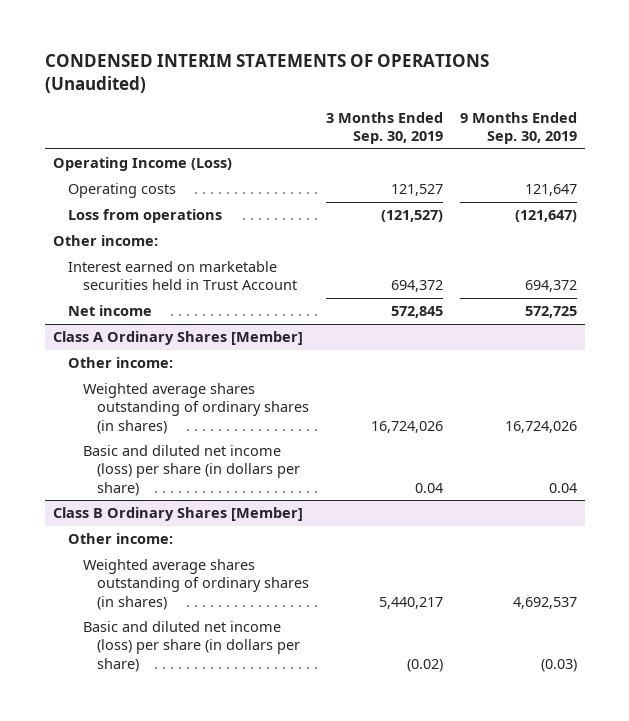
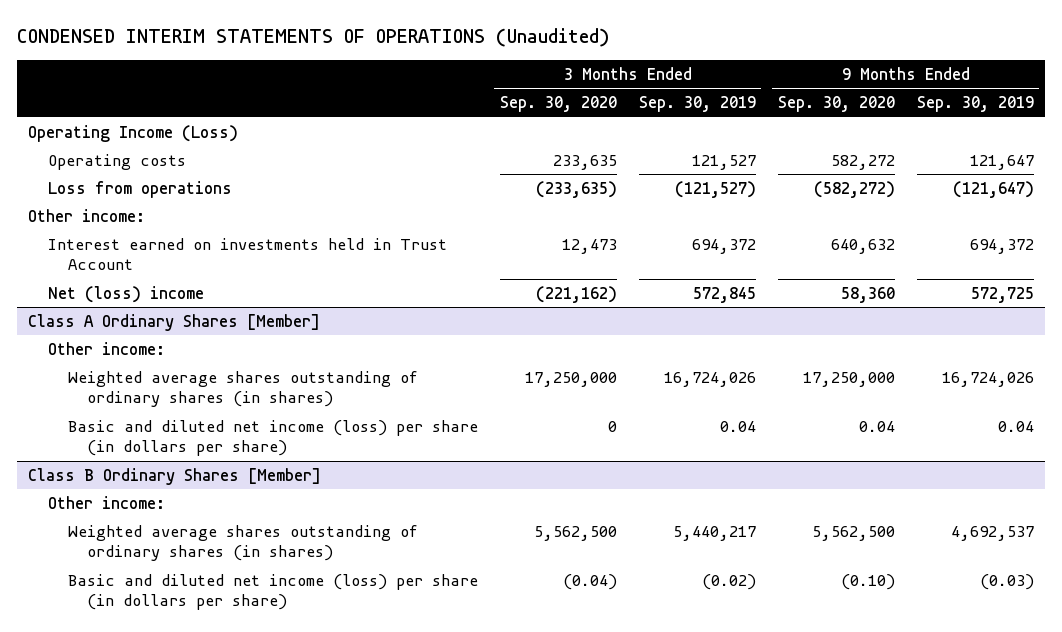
none -> [499,96,617,113] Sep. 30, 2020
none -> [777,96,895,113] Sep. 30, 2020
[67,261,297,291] Interest earned on marketable securities held in Trust Account -> [48,237,448,271] Interest earned on investments held in Trust Account
[67,305,152,317] Net income -> [48,285,205,303] Net (loss) income

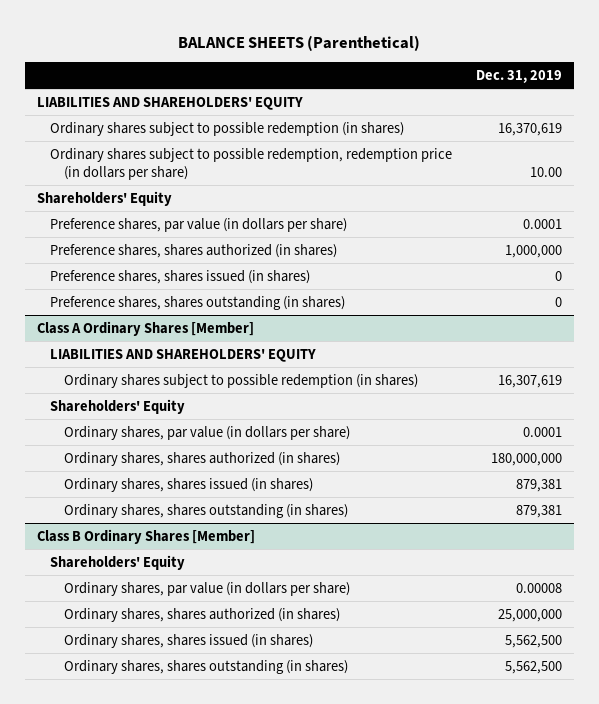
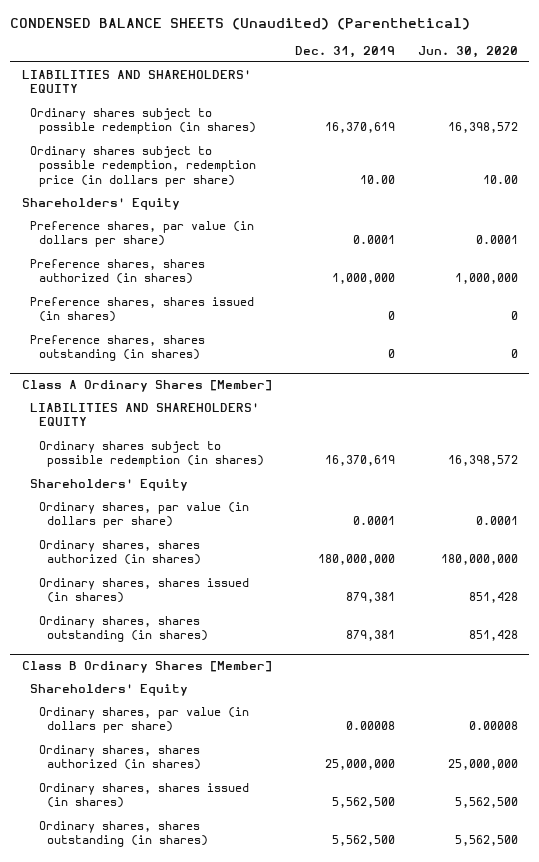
[178,34,421,51] BALANCE SHEETS (Parenthetical) -> [9,17,470,30] CONDENSED BALANCE SHEETS (Unaudited) (Parenthetical)
none -> [417,45,518,58] Jun. 30, 2020
[497,374,562,388] 16,307,619 -> [324,455,395,467] 16,370,619

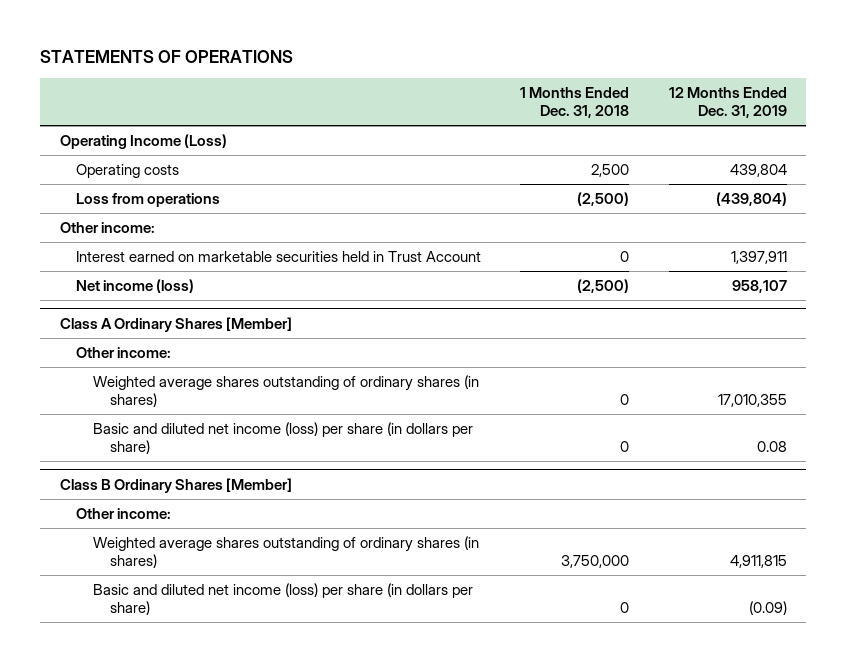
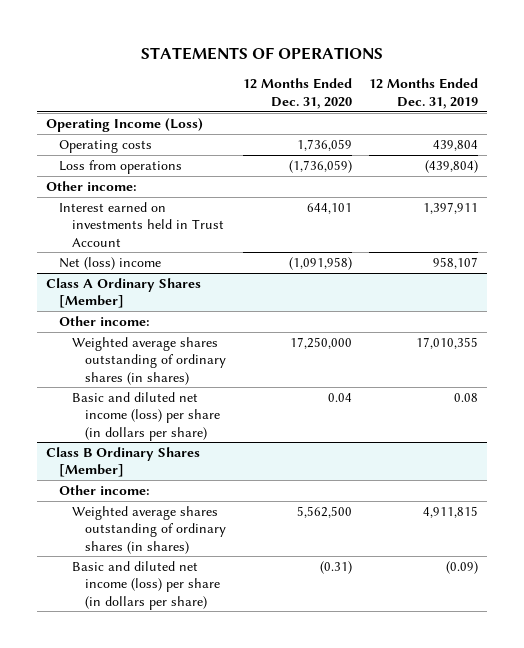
[520,87,630,118] 1 Months Ended Dec. 31, 2018 -> none
none -> [243,78,353,109] 12 Months Ended Dec. 31, 2020
[76,251,482,263] Interest earned on marketable securities held in Trust Account -> [58,202,224,247] Interest earned on investments held in Trust Account
[76,279,195,294] Net income (loss) -> [58,257,161,271] Net (loss) income

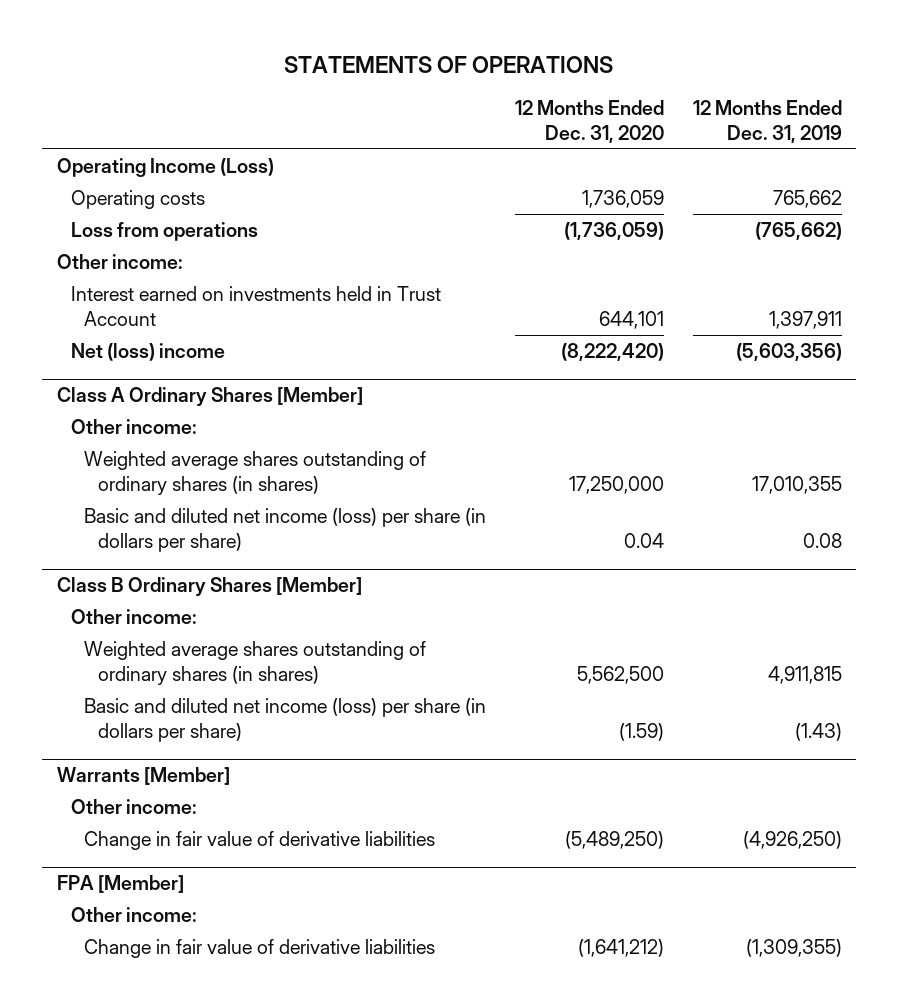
[433,140,479,152] 439,804 -> [772,190,842,209] 765,662
[425,160,479,174] (439,804) -> [754,222,842,241] (765,662)
[289,257,353,271] (1,091,958) -> [560,343,664,362] (8,222,420)
[433,257,479,270] 958,107 -> [735,343,842,362] (5,603,356)
[320,561,353,575] (0.31) -> [618,722,664,741] (1.59)
[446,561,479,575] (0.09) -> [794,722,842,741] (1.43)
none -> [56,767,230,786] Warrants [Member]
none -> [70,799,197,815] Other income:
none -> [84,831,436,851] Change in fair value of derivative liabilities
none -> [56,875,184,894] FPA [Member]
none -> [70,907,197,923] Other income:
none -> [84,939,436,959] Change in fair value of derivative liabilities

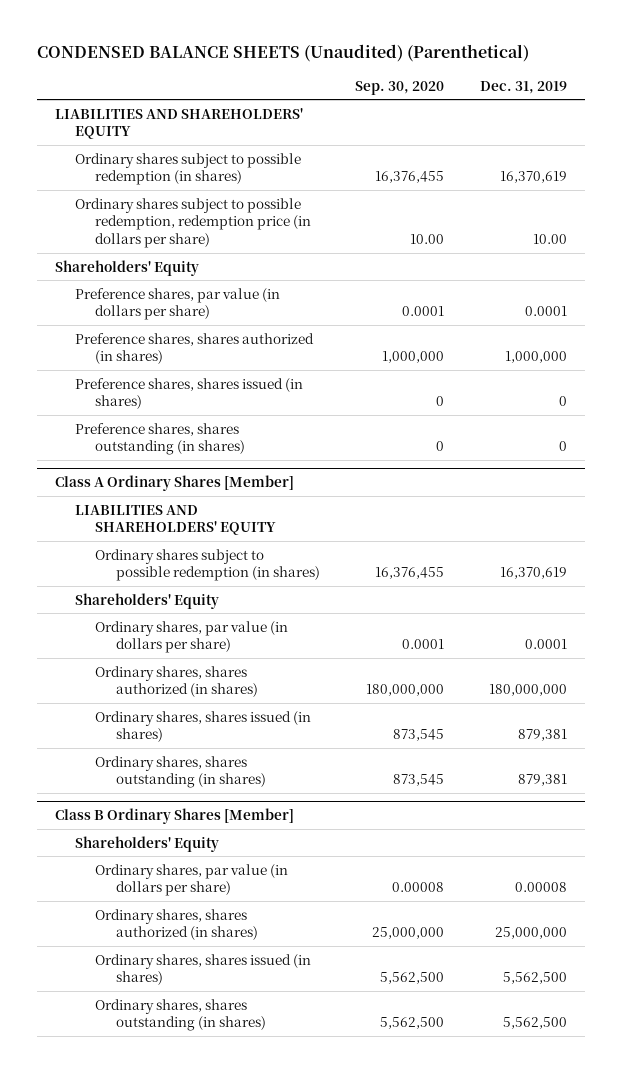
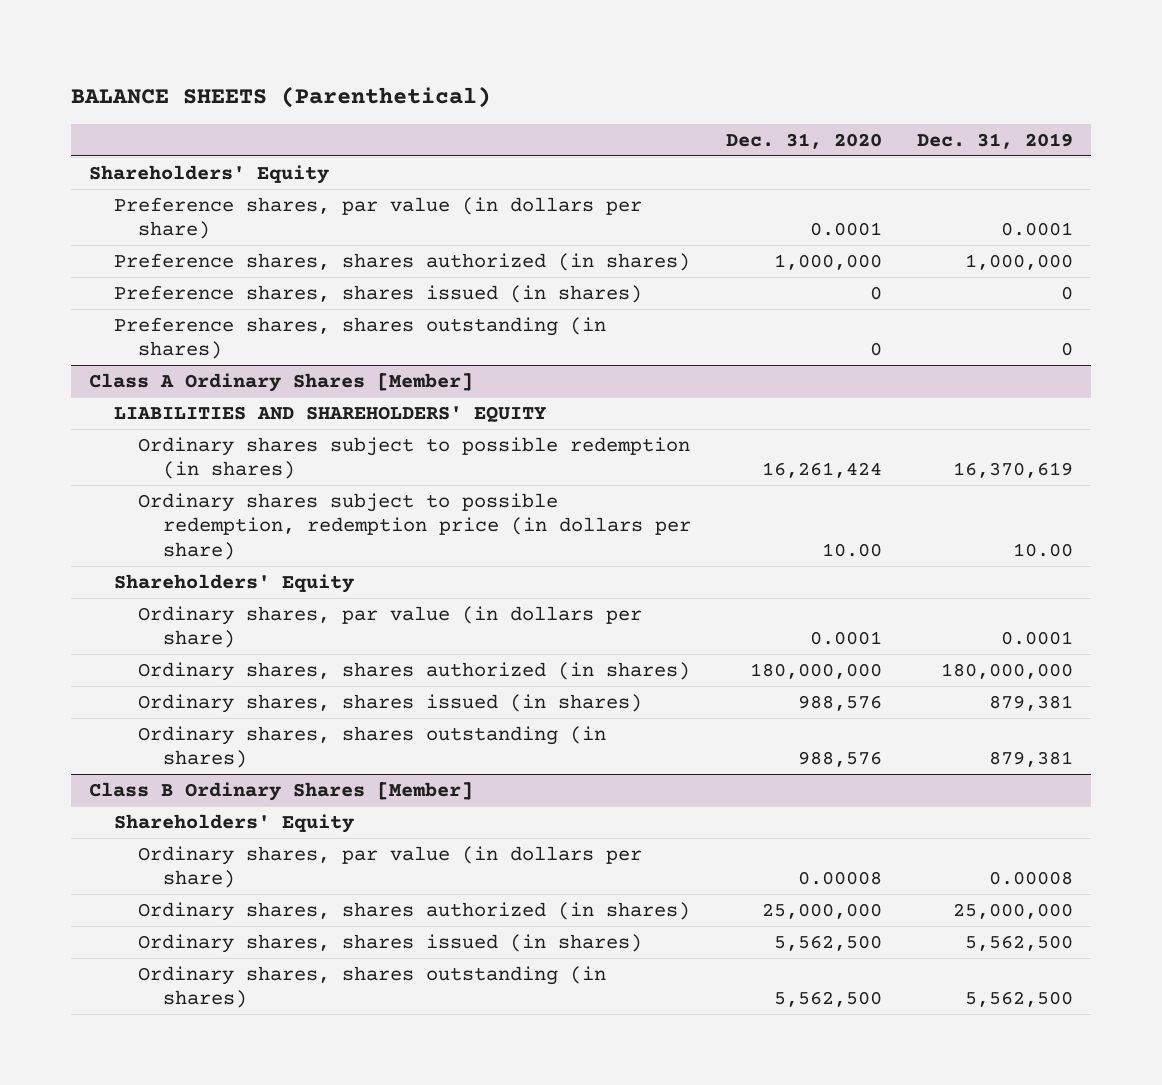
[37,44,530,63] CONDENSED BALANCE SHEETS (Unaudited) (Parenthetical) -> [71,86,492,109] BALANCE SHEETS (Parenthetical)
[355,80,445,95] Sep. 30, 2020 -> none
none -> [725,132,882,149] Dec. 31, 2020
[55,107,304,140] LIABILITIES AND SHAREHOLDERS' EQUITY -> none
[75,152,302,186] Ordinary shares subject to possible redemption (in shares) -> none
[75,197,312,249] Ordinary shares subject to possible redemption, redemption price (in dollars per share) -> none
none -> [138,492,691,560] Ordinary shares subject to possible redemption, redemption price (in dollars per share)

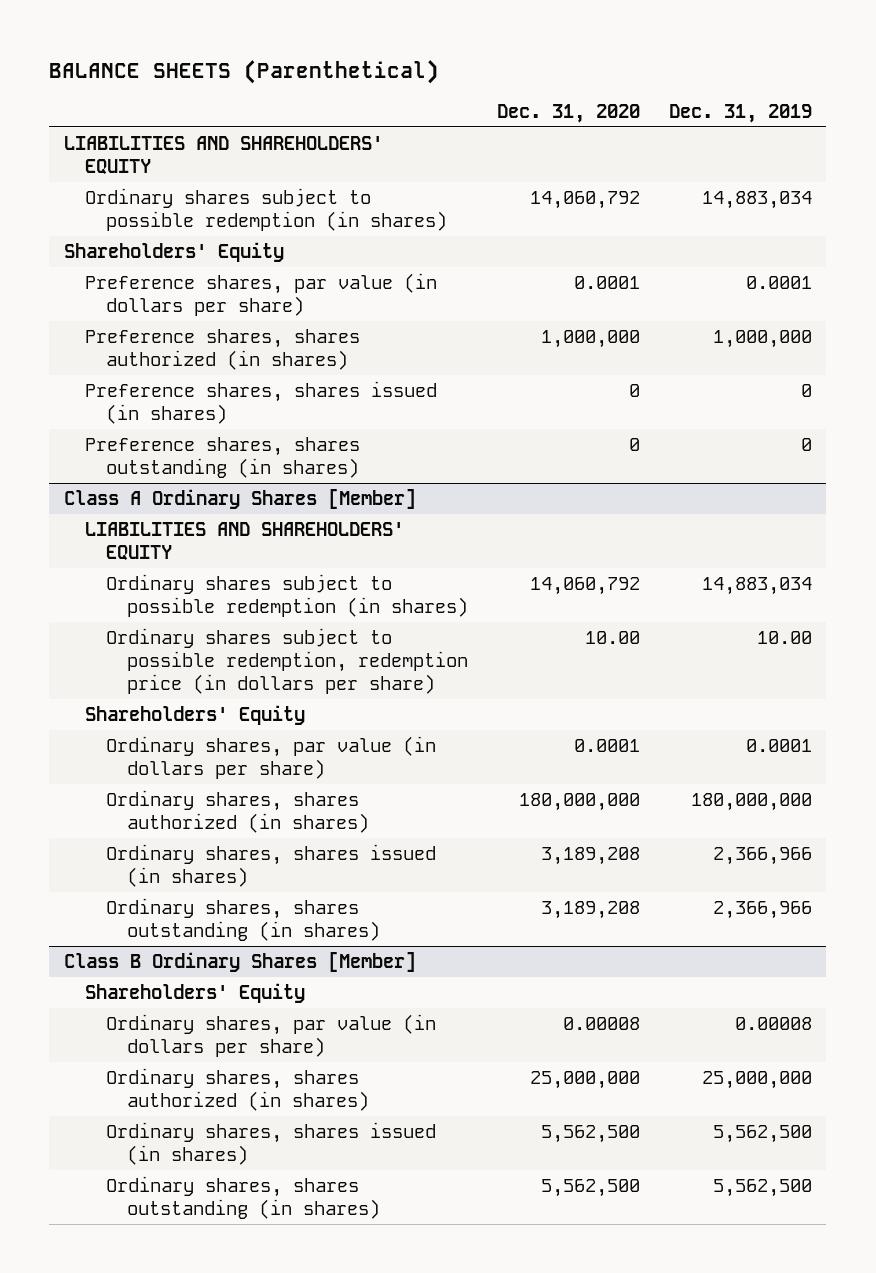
none -> [63,135,383,174] LIABILITIES AND SHAREHOLDERS' EQUITY
none -> [84,187,448,231] Ordinary shares subject to possible redemption (in shares)
[761,462,882,479] 16,261,424 -> [530,576,641,595] 14,060,792
[953,462,1074,479] 16,370,619 -> [701,576,812,595] 14,883,034
[797,694,882,711] 988,576 -> [541,846,641,865] 3,189,208
[989,694,1074,711] 879,381 -> [712,846,812,865] 2,366,966
[797,751,882,768] 988,576 -> [541,900,641,919] 3,189,208
[989,751,1074,768] 879,381 -> [712,900,812,919] 2,366,966

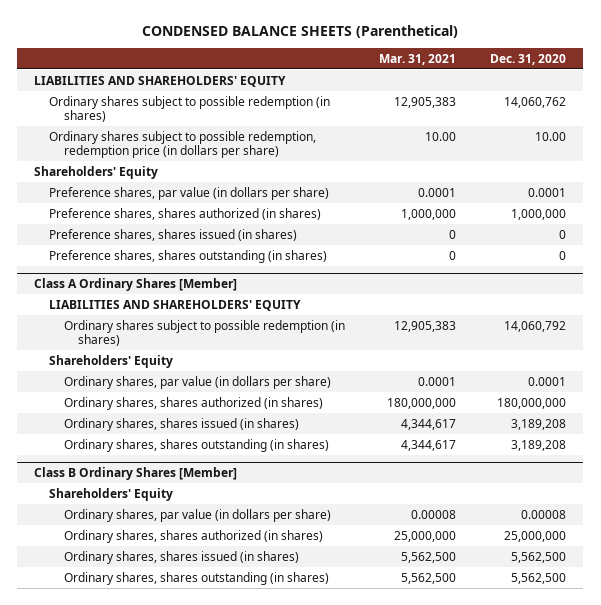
[49,59,440,84] BALANCE SHEETS (Parenthetical) -> [142,25,459,39] CONDENSED BALANCE SHEETS (Parenthetical)
[668,103,812,123] Dec. 31, 2019 -> none
none -> [378,53,456,65] Mar. 31, 2021
[530,190,641,209] 14,060,792 -> [504,96,567,108] 14,060,762
none -> [49,130,317,158] Ordinary shares subject to possible redemption, redemption price (in dollars per share)
[106,627,469,694] Ordinary shares subject to possible redemption, redemption price (in dollars per share) -> none

